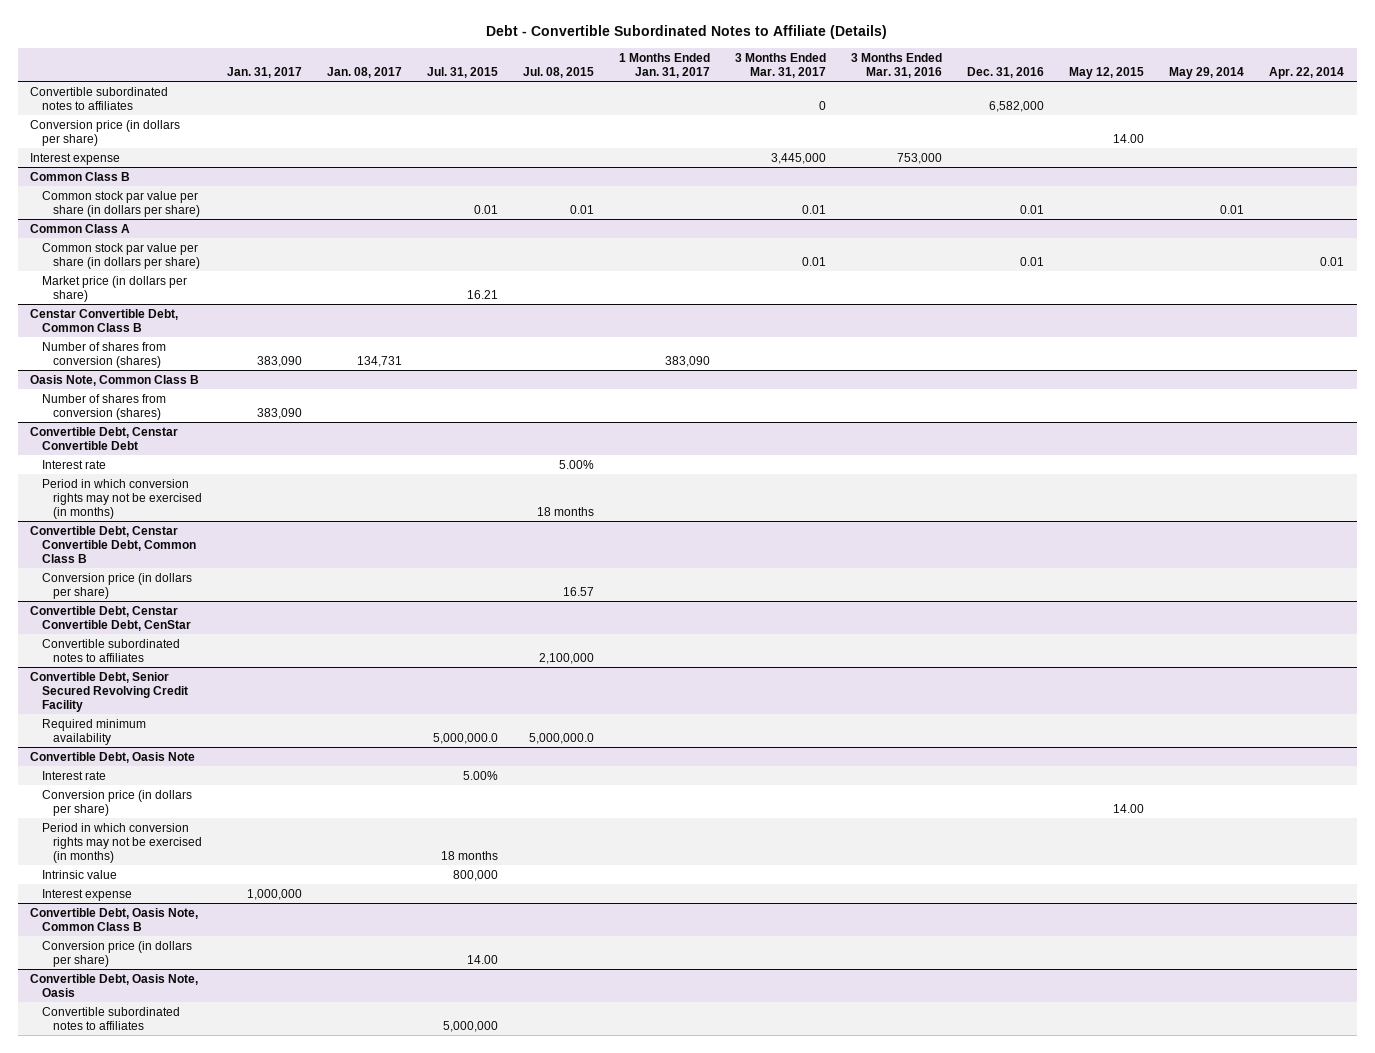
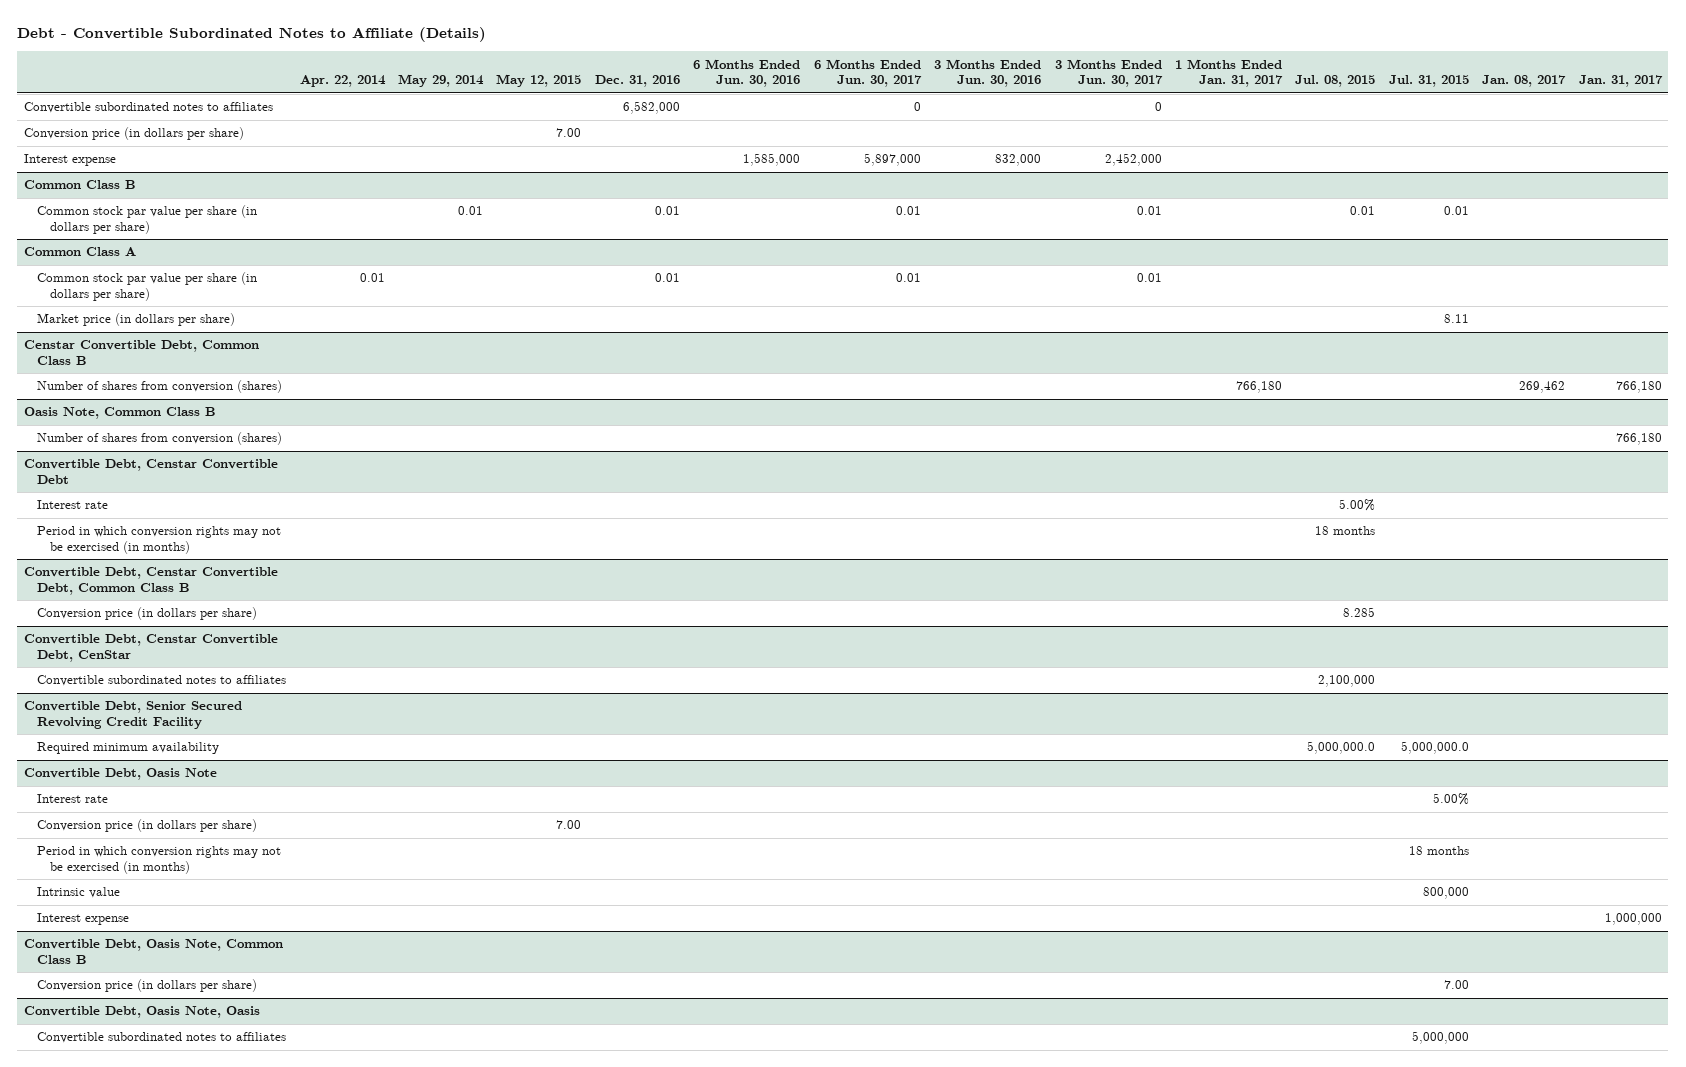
[735,52,827,78] 3 Months Ended Mar. 31, 2017 -> none
[851,52,943,78] 3 Months Ended Mar. 31, 2016 -> none
none -> [693,58,801,88] 6 Months Ended Jun. 30, 2016
none -> [813,58,922,88] 6 Months Ended Jun. 30, 2017
none -> [934,58,1042,88] 3 Months Ended Jun. 30, 2016
none -> [1054,58,1163,88] 3 Months Ended Jun. 30, 2017
[1113,133,1145,143] 14.00 -> [556,128,582,138] 7.00
[467,289,499,299] 16.21 -> [1443,314,1469,324] 8.11
[257,355,303,367] 383,090 -> [1615,381,1662,394] 766,180
[357,355,403,367] 134,731 -> [1519,381,1566,394] 269,462
[665,355,711,367] 383,090 -> [1236,381,1283,394] 766,180
[257,407,303,419] 383,090 -> [1615,433,1662,446] 766,180
[563,586,595,596] 16.57 -> [1343,607,1376,618] 8.285
[1113,803,1145,813] 14.00 -> [556,820,582,830] 7.00
[467,954,499,964] 14.00 -> [1443,980,1469,990] 7.00

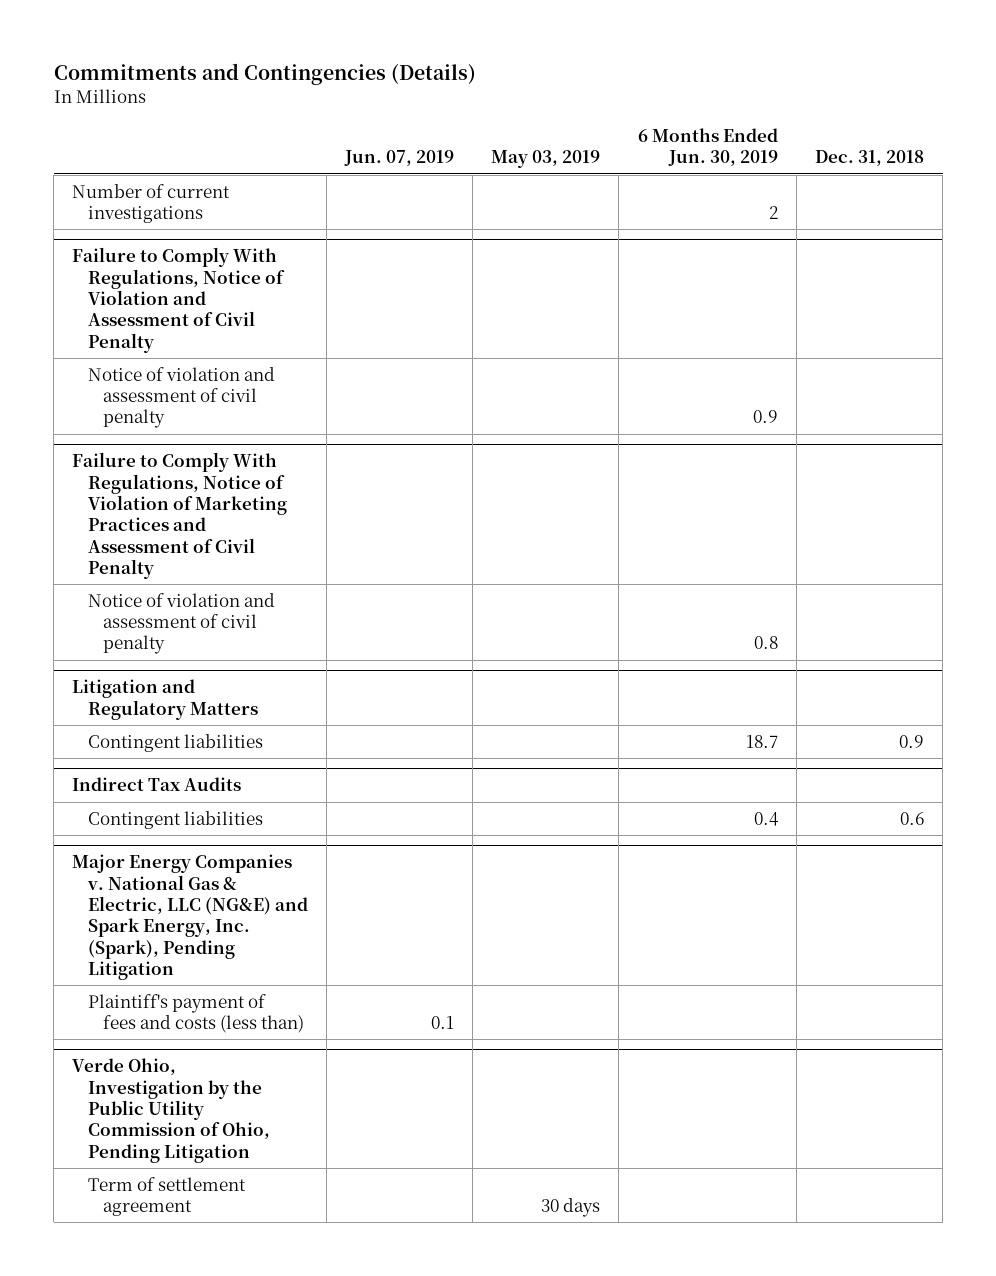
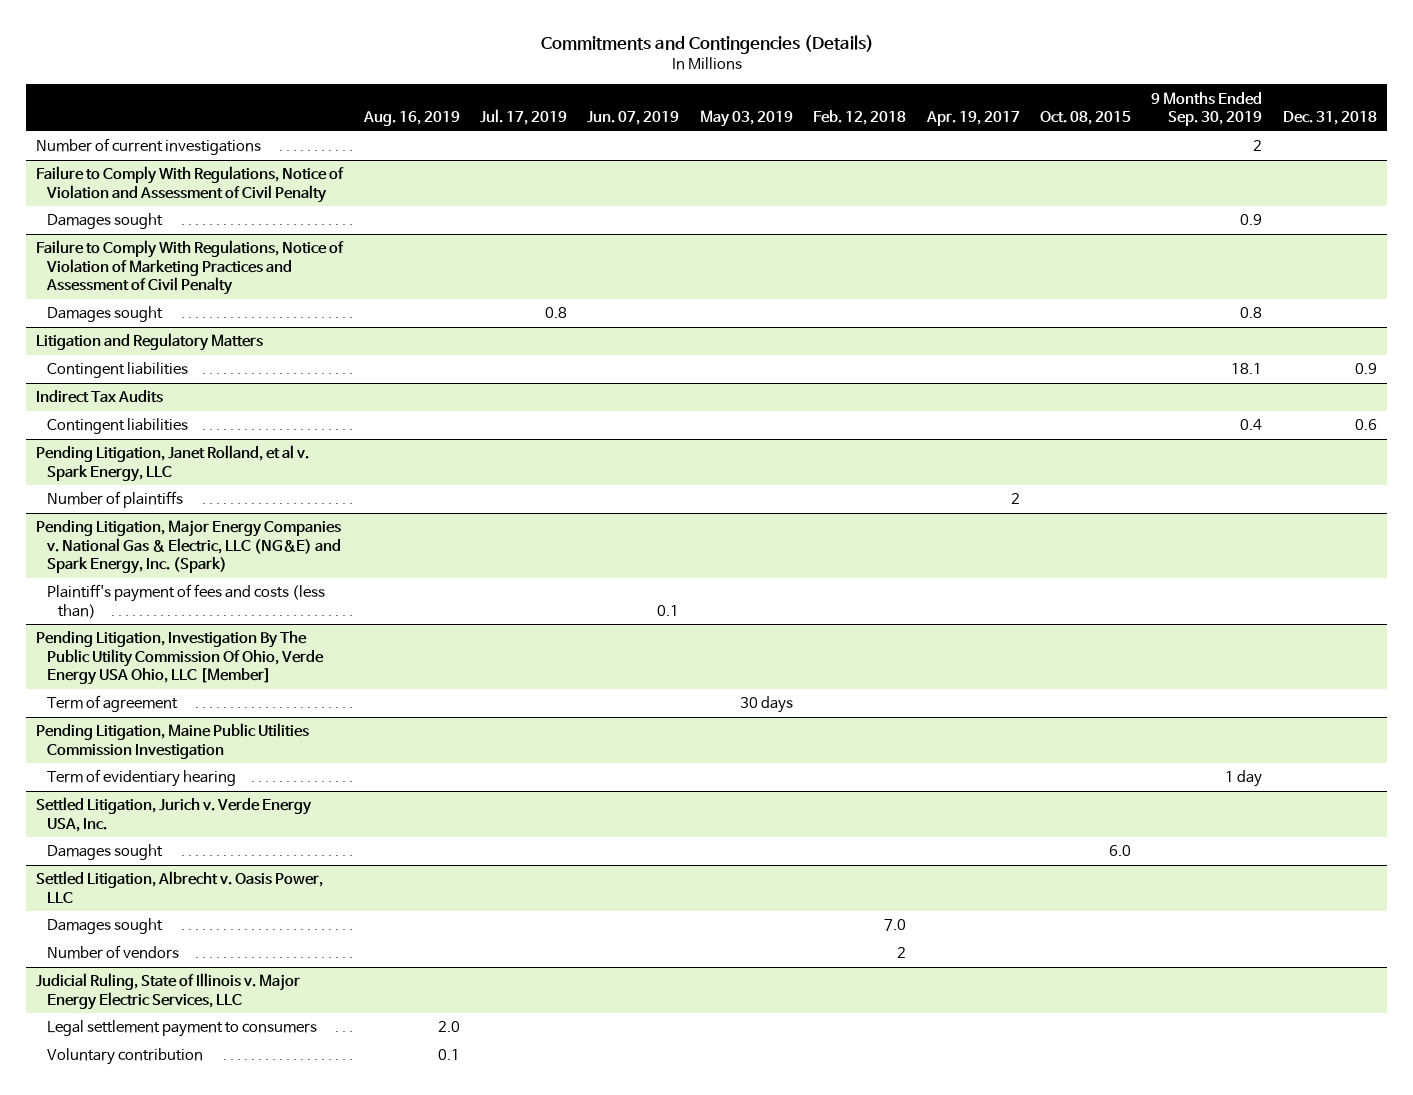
[637,128,778,167] 6 Months Ended Jun. 30, 2019 -> none
none -> [362,111,460,127] Aug. 16, 2019
none -> [480,109,568,126] Jul. 17, 2019
none -> [813,110,907,126] Feb. 12, 2018
none -> [925,111,1020,127] Apr. 19, 2017
none -> [1039,111,1131,126] Oct. 08, 2015
none -> [1151,91,1263,127] 9 Months Ended Sep. 30, 2019
[87,366,275,429] Notice of violation and assessment of civil penalty -> [47,213,164,230] Damages sought
[87,592,275,655] Notice of violation and assessment of civil penalty -> [47,306,164,323] Damages sought
none -> [36,445,310,482] Pending Litigation, Janet Rolland, et al v. Spark Energy, LLC
none -> [47,491,184,509] Number of plaintiffs
[72,854,308,981] Major Energy Companies v. National Gas & Electric, LLC (NG&E) and Spark Energy, Inc. (Spark), Pending Litigation -> [36,520,342,574] Pending Litigation, Major Energy Companies v. National Gas & Electric, LLC (NG&E) and Spark Energy, Inc. (Spark)
[72,1058,270,1163] Verde Ohio, Investigation by the Public Utility Commission of Ohio, Pending Litigation -> [36,631,325,685] Pending Litigation, Investigation By The Public Utility Commission Of Ohio, Verde Energy USA Ohio, LLC [Member]
[87,1176,246,1216] Term of settlement agreement -> [47,695,179,713] Term of agreement
none -> [36,723,310,759] Pending Litigation, Maine Public Utilities Commission Investigation
none -> [47,769,237,788] Term of evidentiary hearing
none -> [36,797,313,832] Settled Litigation, Jurich v. Verde Energy USA, Inc.
none -> [47,844,164,861] Damages sought
none -> [36,871,324,903] Settled Litigation, Albrecht v. Oasis Power, LLC
none -> [47,918,164,935] Damages sought
none -> [47,945,180,960] Number of vendors
none -> [36,973,301,1010] Judicial Ruling, State of Illinois v. Major Energy Electric Services, LLC
none -> [47,1020,318,1038] Legal settlement payment to consumers
none -> [47,1048,204,1066] Voluntary contribution

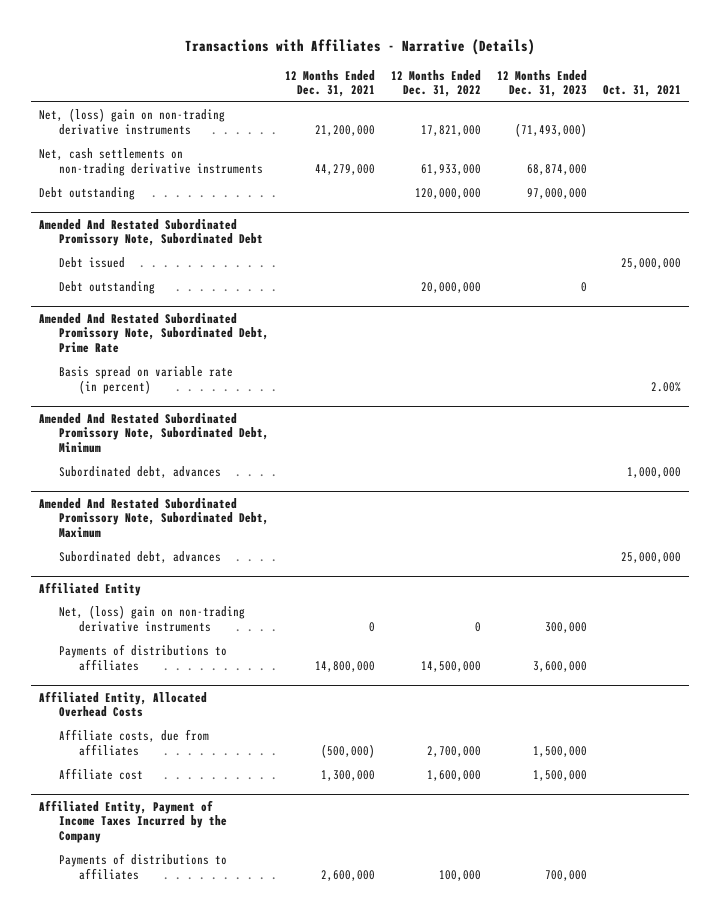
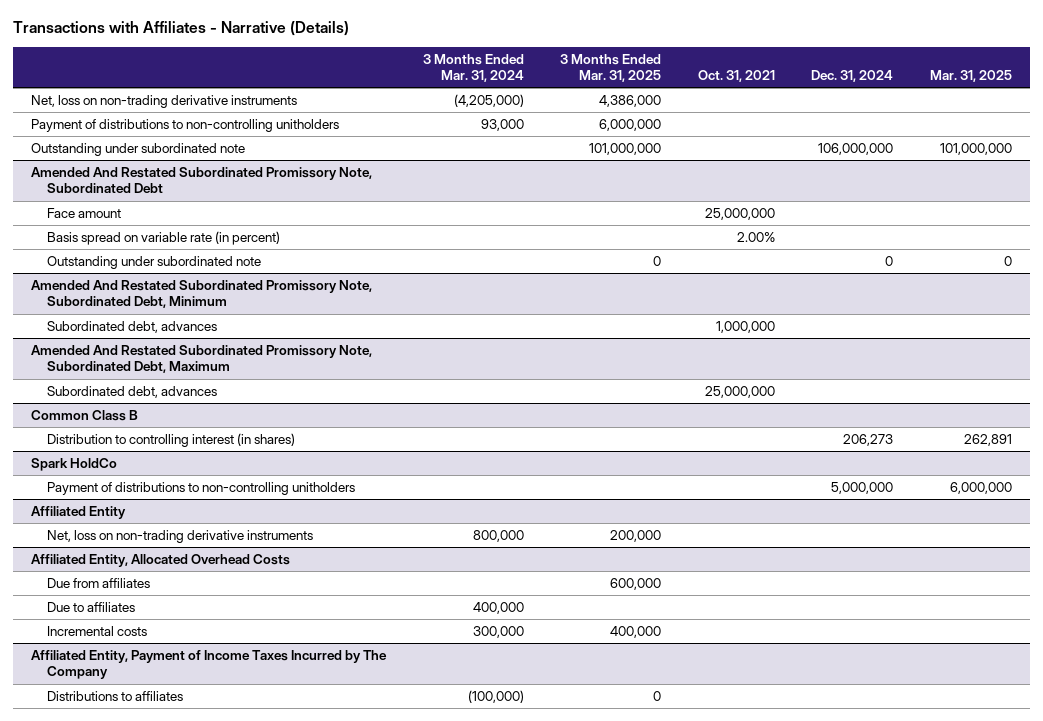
[284,69,375,98] 12 Months Ended Dec. 31, 2021 -> none
[390,69,481,98] 12 Months Ended Dec. 31, 2022 -> none
[497,69,588,98] 12 Months Ended Dec. 31, 2023 -> none
none -> [422,53,524,83] 3 Months Ended Mar. 31, 2024
none -> [560,53,662,83] 3 Months Ended Mar. 31, 2025
none -> [811,70,894,83] Dec. 31, 2024
none -> [929,70,1012,83] Mar. 31, 2025
[38,148,263,177] Net, cash settlements on non-trading derivative instruments -> none
[38,108,225,136] Net, (loss) gain on non-trading derivative instruments -> [31,95,298,109] Net, loss on non-trading derivative instruments
none -> [31,119,340,133] Payment of distributions to non-controlling unitholders
[38,187,135,201] Debt outstanding -> [31,143,246,157] Outstanding under subordinated note
[38,312,269,353] Amended And Restated Subordinated Promissory Note, Subordinated Debt, Prime Rate -> none
[58,366,233,395] Basis spread on variable rate (in percent) -> none
[58,257,125,269] Debt issued -> [46,208,121,219] Face amount
none -> [46,231,280,246] Basis spread on variable rate (in percent)
[58,281,155,295] Debt outstanding -> [46,256,261,270] Outstanding under subordinated note
none -> [31,410,139,422] Common Class B
none -> [46,433,295,448] Distribution to controlling interest (in shares)
none -> [31,458,118,472] Spark HoldCo
none -> [46,482,355,496] Payment of distributions to non-controlling unitholders
[58,644,227,672] Payments of distributions to affiliates -> none
[58,605,245,633] Net, (loss) gain on non-trading derivative instruments -> [46,530,313,544] Net, loss on non-trading derivative instruments
[58,729,209,757] Affiliate costs, due from affiliates -> [46,578,150,589] Due from affiliates
none -> [46,602,135,613] Due to affiliates
[58,768,143,781] Affiliate cost -> [46,626,147,637] Incremental costs
[38,799,227,843] Affiliated Entity, Payment of Income Taxes Incurred by the Company -> [31,650,388,680] Affiliated Entity, Payment of Income Taxes Incurred by The Company
[58,853,227,881] Payments of distributions to affiliates -> [46,691,183,702] Distributions to affiliates

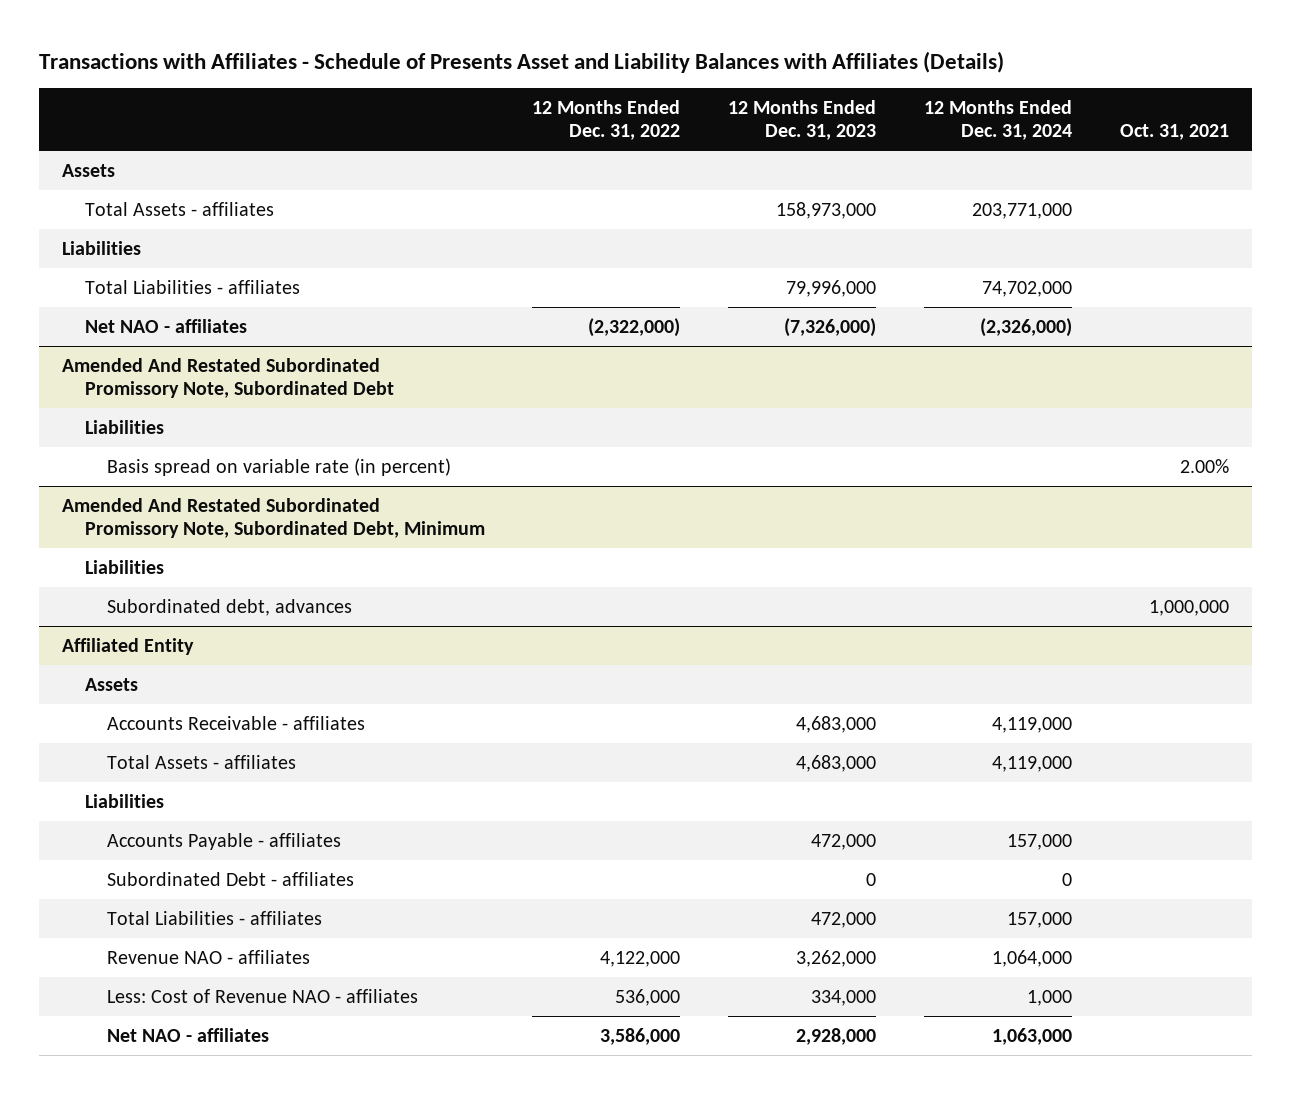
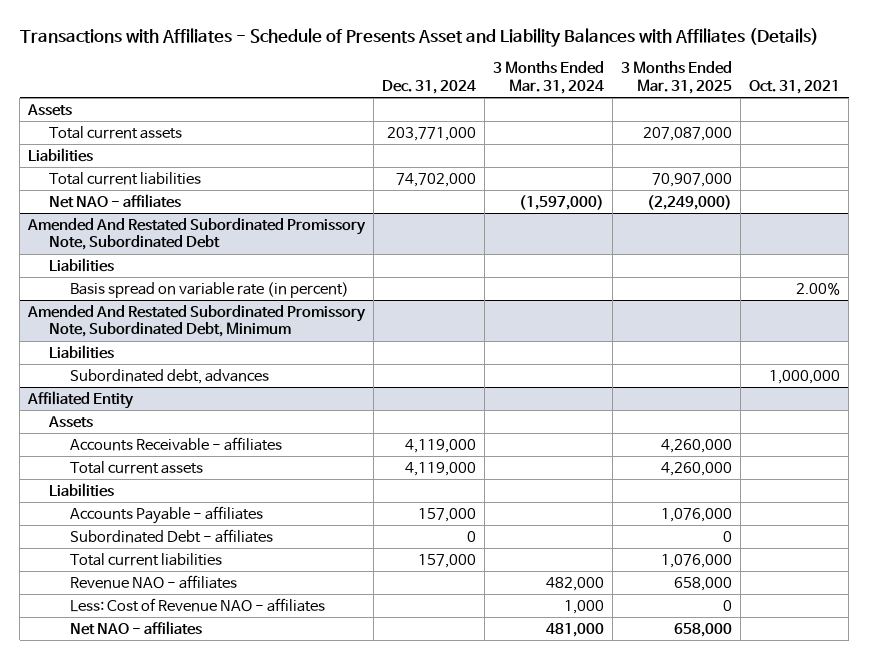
[532,100,681,141] 12 Months Ended Dec. 31, 2022 -> none
[728,100,877,141] 12 Months Ended Dec. 31, 2023 -> none
[923,100,1072,141] 12 Months Ended Dec. 31, 2024 -> none
none -> [382,79,477,94] Dec. 31, 2024
none -> [493,61,605,94] 3 Months Ended Mar. 31, 2024
none -> [621,61,733,94] 3 Months Ended Mar. 31, 2025
[84,201,274,216] Total Assets - affiliates -> [49,125,183,139] Total current assets
[84,279,300,294] Total Liabilities - affiliates -> [49,171,202,185] Total current liabilities
[107,754,297,769] Total Assets - affiliates -> [69,460,203,474] Total current assets
[107,910,323,925] Total Liabilities - affiliates -> [69,552,222,566] Total current liabilities

